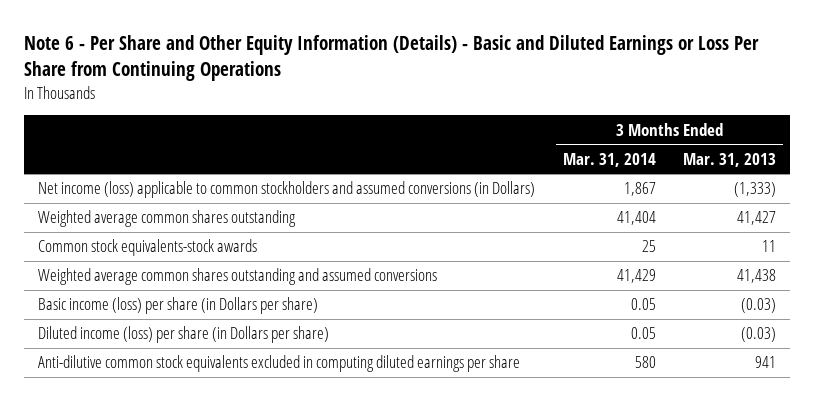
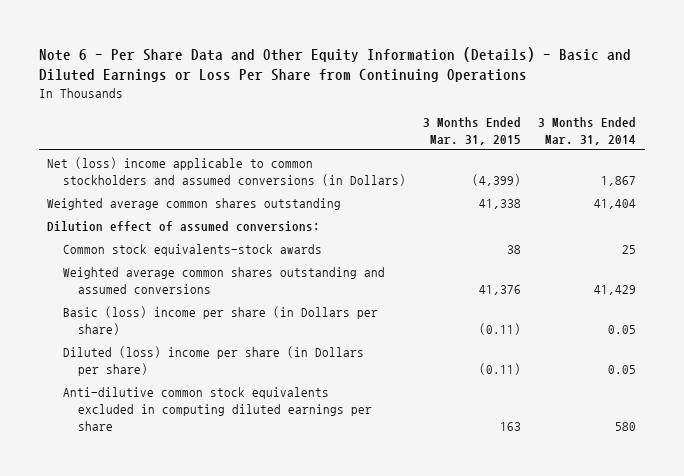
[24,35,760,82] Note 6 - Per Share and Other Equity Information (Details) - Basic and Diluted Earnings or Loss Per Share from Continuing Operations -> [38,46,631,83] Note 6 - Per Share Data and Other Equity Information (Details) - Basic and Diluted Earnings or Loss Per Share from Continuing Operations
[683,152,777,167] Mar. 31, 2013 -> none
none -> [423,116,522,145] 3 Months Ended Mar. 31, 2015
[38,181,536,199] Net income (loss) applicable to common stockholders and assumed conversions (in Dollars) -> [47,156,406,186] Net (loss) income applicable to common stockholders and assumed conversions (in Dollars)
none -> [47,220,321,232] Dilution effect of assumed conversions:
[38,297,319,315] Basic income (loss) per share (in Dollars per share) -> [62,305,378,335] Basic (loss) income per share (in Dollars per share)
[38,326,330,344] Diluted income (loss) per share (in Dollars per share) -> [62,345,364,376] Diluted (loss) income per share (in Dollars per share)

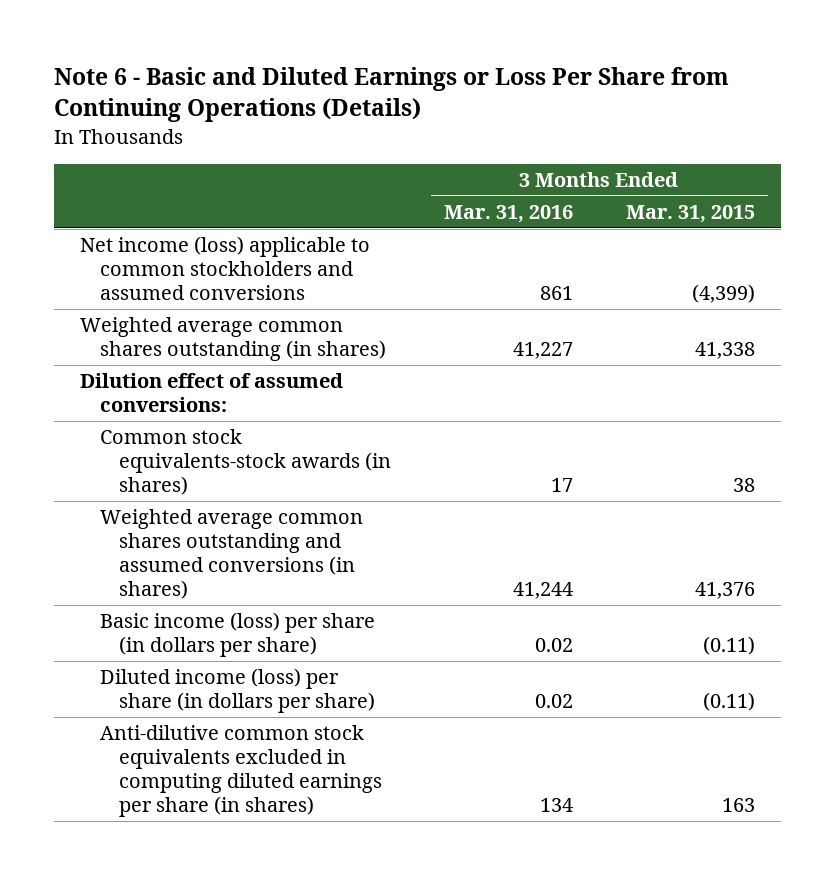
[38,46,631,83] Note 6 - Per Share Data and Other Equity Information (Details) - Basic and Diluted Earnings or Loss Per Share from Continuing Operations -> [53,67,729,123] Note 6 - Basic and Diluted Earnings or Loss Per Share from Continuing Operations (Details)
[538,116,637,145] 3 Months Ended Mar. 31, 2014 -> none
none -> [443,205,573,224] Mar. 31, 2016
[47,156,406,186] Net (loss) income applicable to common stockholders and assumed conversions (in Dollars) -> [79,236,370,301] Net income (loss) applicable to common stockholders and assumed conversions
[47,197,342,210] Weighted average common shares outstanding -> [79,317,386,362] Weighted average common shares outstanding (in shares)
[62,243,322,256] Common stock equivalents-stock awards -> [99,429,392,496] Common stock equivalents-stock awards (in shares)
[62,266,385,294] Weighted average common shares outstanding and assumed conversions -> [99,509,363,600] Weighted average common shares outstanding and assumed conversions (in shares)
[62,305,378,335] Basic (loss) income per share (in Dollars per share) -> [99,612,375,658] Basic income (loss) per share (in dollars per share)
[62,345,364,376] Diluted (loss) income per share (in Dollars per share) -> [99,668,376,714] Diluted income (loss) per share (in dollars per share)
[62,386,373,431] Anti-dilutive common stock equivalents excluded in computing diluted earnings per share -> [99,725,383,818] Anti-dilutive common stock equivalents excluded in computing diluted earnings per share (in shares)

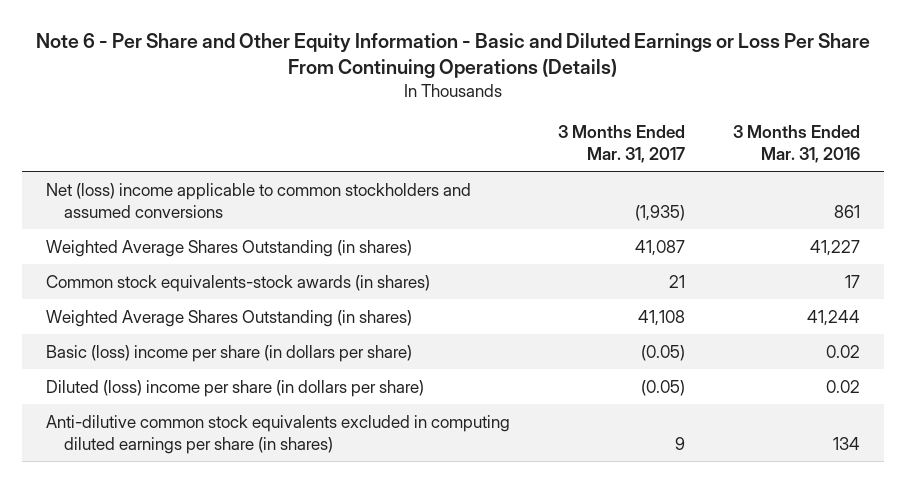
[53,67,729,123] Note 6 - Basic and Diluted Earnings or Loss Per Share from Continuing Operations (Details) -> [35,33,870,79] Note 6 - Per Share and Other Equity Information - Basic and Diluted Earnings or Loss Per Share From Continuing Operations (Details)
[625,205,755,224] Mar. 31, 2015 -> none
none -> [557,124,685,163] 3 Months Ended Mar. 31, 2017
[79,373,343,413] Dilution effect of assumed conversions: -> none
[79,236,370,301] Net income (loss) applicable to common stockholders and assumed conversions -> [45,182,471,218] Net (loss) income applicable to common stockholders and assumed conversions
[79,317,386,362] Weighted average common shares outstanding (in shares) -> [45,239,412,257] Weighted Average Shares Outstanding (in shares)
[99,509,363,600] Weighted average common shares outstanding and assumed conversions (in shares) -> [45,309,412,327] Weighted Average Shares Outstanding (in shares)
[99,612,375,658] Basic income (loss) per share (in dollars per share) -> [45,344,412,362] Basic (loss) income per share (in dollars per share)
[99,668,376,714] Diluted income (loss) per share (in dollars per share) -> [45,379,424,397] Diluted (loss) income per share (in dollars per share)

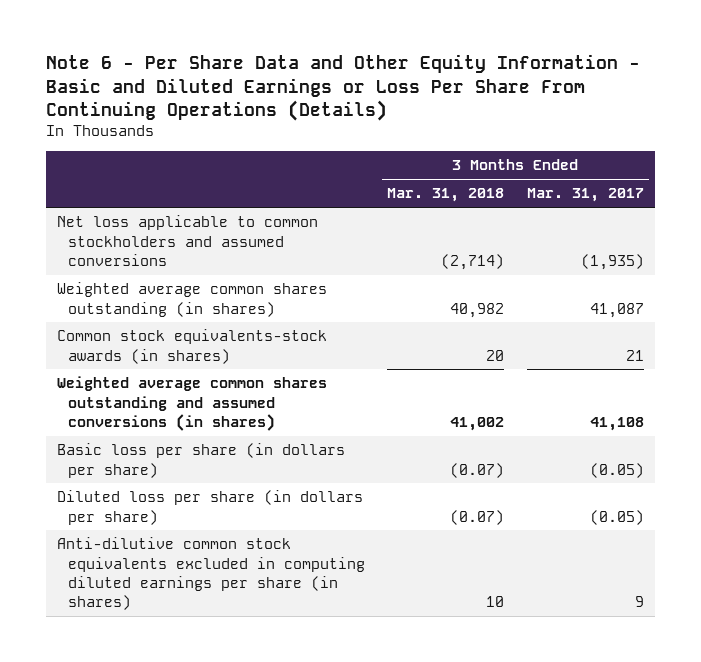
[35,33,870,79] Note 6 - Per Share and Other Equity Information - Basic and Diluted Earnings or Loss Per Share From Continuing Operations (Details) -> [45,54,640,121] Note 6 - Per Share Data and Other Equity Information - Basic and Diluted Earnings or Loss Per Share From Continuing Operations (Details)
[733,124,861,163] 3 Months Ended Mar. 31, 2016 -> none
none -> [387,188,505,203] Mar. 31, 2018
[45,182,471,218] Net (loss) income applicable to common stockholders and assumed conversions -> [57,215,319,266] Net loss applicable to common stockholders and assumed conversions
[45,239,412,257] Weighted Average Shares Outstanding (in shares) -> [57,282,328,317] Weighted average common shares outstanding (in shares)
[45,309,412,327] Weighted Average Shares Outstanding (in shares) -> [57,376,328,431] Weighted average common shares outstanding and assumed conversions (in shares)
[45,344,412,362] Basic (loss) income per share (in dollars per share) -> [57,443,346,478] Basic loss per share (in dollars per share)
[45,379,424,397] Diluted (loss) income per share (in dollars per share) -> [57,490,364,525] Diluted loss per share (in dollars per share)

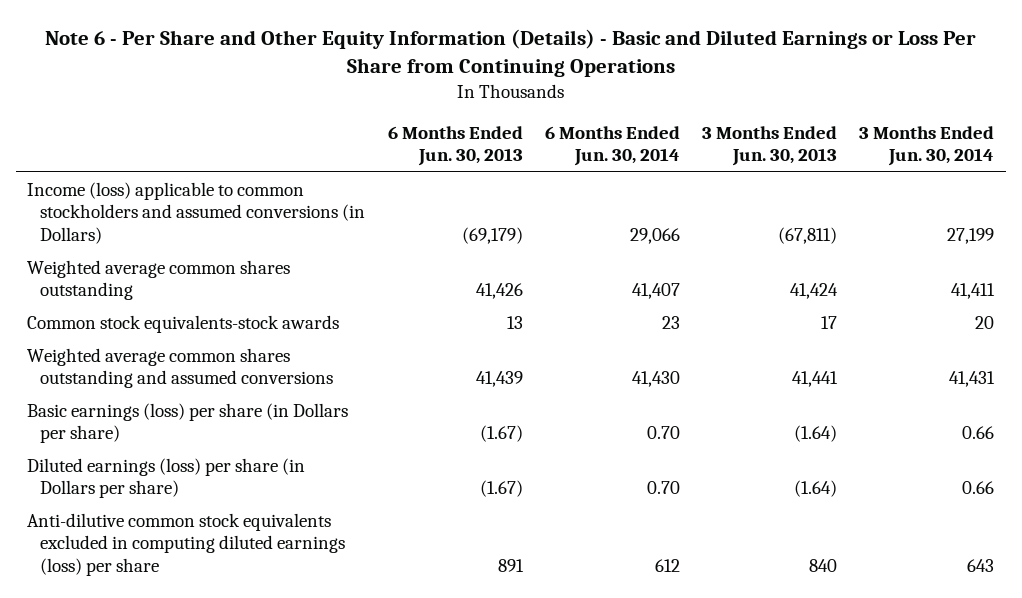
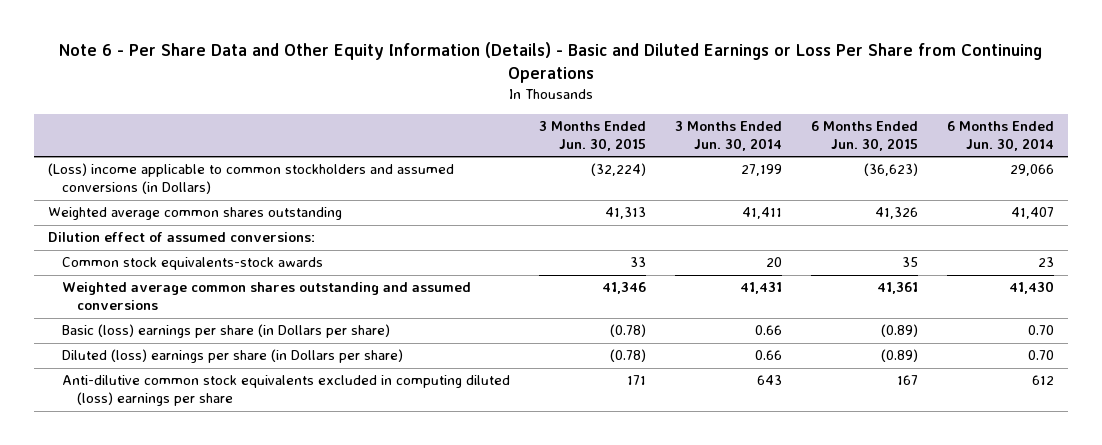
[44,28,976,78] Note 6 - Per Share and Other Equity Information (Details) - Basic and Diluted Earnings or Loss Per Share from Continuing Operations -> [59,42,1043,84] Note 6 - Per Share Data and Other Equity Information (Details) - Basic and Diluted Earnings or Loss Per Share from Continuing Operations
[387,125,523,167] 6 Months Ended Jun. 30, 2013 -> none
[702,125,838,167] 3 Months Ended Jun. 30, 2013 -> none
none -> [539,121,647,151] 3 Months Ended Jun. 30, 2015
none -> [811,121,919,151] 6 Months Ended Jun. 30, 2015
[27,181,366,244] Income (loss) applicable to common stockholders and assumed conversions (in Dollars) -> [48,163,455,195] (Loss) income applicable to common stockholders and assumed conversions (in Dollars)
none -> [48,232,316,243] Dilution effect of assumed conversions:
[27,402,349,444] Basic earnings (loss) per share (in Dollars per share) -> [62,324,391,339] Basic (loss) earnings per share (in Dollars per share)
[27,457,306,499] Diluted earnings (loss) per share (in Dollars per share) -> [62,349,404,364] Diluted (loss) earnings per share (in Dollars per share)
[27,512,346,576] Anti-dilutive common stock equivalents excluded in computing diluted earnings (loss) per share -> [62,375,511,407] Anti-dilutive common stock equivalents excluded in computing diluted (loss) earnings per share

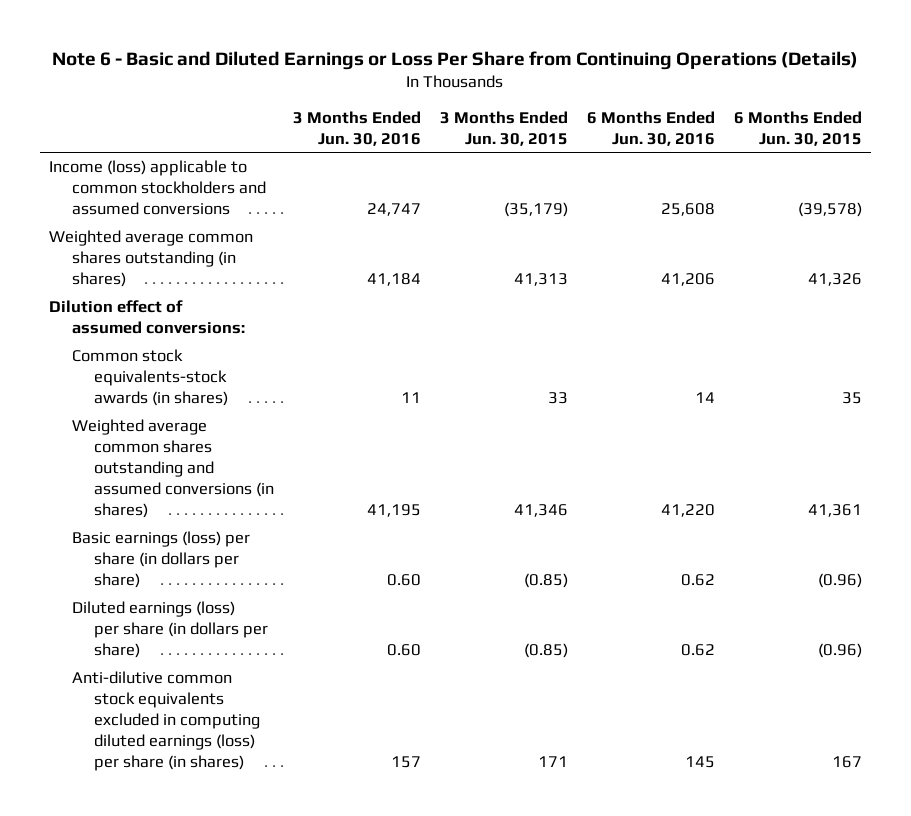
[59,42,1043,84] Note 6 - Per Share Data and Other Equity Information (Details) - Basic and Diluted Earnings or Loss Per Share from Continuing Operations -> [52,50,859,70] Note 6 - Basic and Diluted Earnings or Loss Per Share from Continuing Operations (Details)
[675,121,783,151] 3 Months Ended Jun. 30, 2014 -> none
[946,121,1054,151] 6 Months Ended Jun. 30, 2014 -> none
none -> [293,110,422,146] 3 Months Ended Jun. 30, 2016
none -> [586,110,715,146] 6 Months Ended Jun. 30, 2016
[48,163,455,195] (Loss) income applicable to common stockholders and assumed conversions (in Dollars) -> [49,160,266,216] Income (loss) applicable to common stockholders and assumed conversions
[591,163,647,177] (32,224) -> [503,202,568,218] (35,179)
[864,163,919,177] (36,623) -> [797,202,862,218] (39,578)
[48,207,343,221] Weighted average common shares outstanding -> [49,230,254,288] Weighted average common shares outstanding (in shares)
[62,257,324,271] Common stock equivalents-stock awards -> [71,349,229,407] Common stock equivalents-stock awards (in shares)
[62,282,472,311] Weighted average common shares outstanding and assumed conversions -> [71,419,275,519] Weighted average common shares outstanding and assumed conversions (in shares)
[62,324,391,339] Basic (loss) earnings per share (in Dollars per share) -> [71,531,250,589] Basic earnings (loss) per share (in dollars per share)
[610,324,647,338] (0.78) -> [523,573,568,589] (0.85)
[881,324,919,338] (0.89) -> [817,573,862,589] (0.96)
[62,349,404,364] Diluted (loss) earnings per share (in Dollars per share) -> [71,601,269,659] Diluted earnings (loss) per share (in dollars per share)
[610,349,647,363] (0.78) -> [523,643,568,659] (0.85)
[881,349,919,363] (0.89) -> [817,643,862,659] (0.96)
[62,375,511,407] Anti-dilutive common stock equivalents excluded in computing diluted (loss) earnings per share -> [71,671,261,772] Anti-dilutive common stock equivalents excluded in computing diluted earnings (loss) per share (in shares)

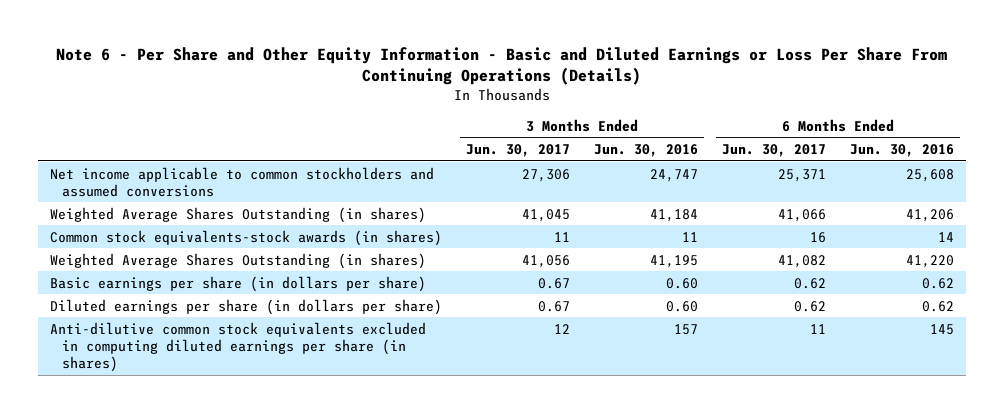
[52,50,859,70] Note 6 - Basic and Diluted Earnings or Loss Per Share from Continuing Operations (Details) -> [55,46,947,86] Note 6 - Per Share and Other Equity Information - Basic and Diluted Earnings or Loss Per Share From Continuing Operations (Details)
[439,110,568,146] 3 Months Ended Jun. 30, 2015 -> none
[733,110,862,146] 6 Months Ended Jun. 30, 2015 -> none
none -> [465,144,570,158] Jun. 30, 2017
none -> [721,144,826,158] Jun. 30, 2017
[49,300,245,335] Dilution effect of assumed conversions: -> none
[49,160,266,216] Income (loss) applicable to common stockholders and assumed conversions -> [49,166,434,197] Net income applicable to common stockholders and assumed conversions
[49,230,254,288] Weighted average common shares outstanding (in shares) -> [49,206,426,223] Weighted Average Shares Outstanding (in shares)
[71,419,275,519] Weighted average common shares outstanding and assumed conversions (in shares) -> [49,252,426,269] Weighted Average Shares Outstanding (in shares)
[71,531,250,589] Basic earnings (loss) per share (in dollars per share) -> [49,275,426,292] Basic earnings per share (in dollars per share)
[71,601,269,659] Diluted earnings (loss) per share (in dollars per share) -> [49,298,442,315] Diluted earnings per share (in dollars per share)
[71,671,261,772] Anti-dilutive common stock equivalents excluded in computing diluted earnings (loss) per share (in shares) -> [49,321,426,372] Anti-dilutive common stock equivalents excluded in computing diluted earnings per share (in shares)

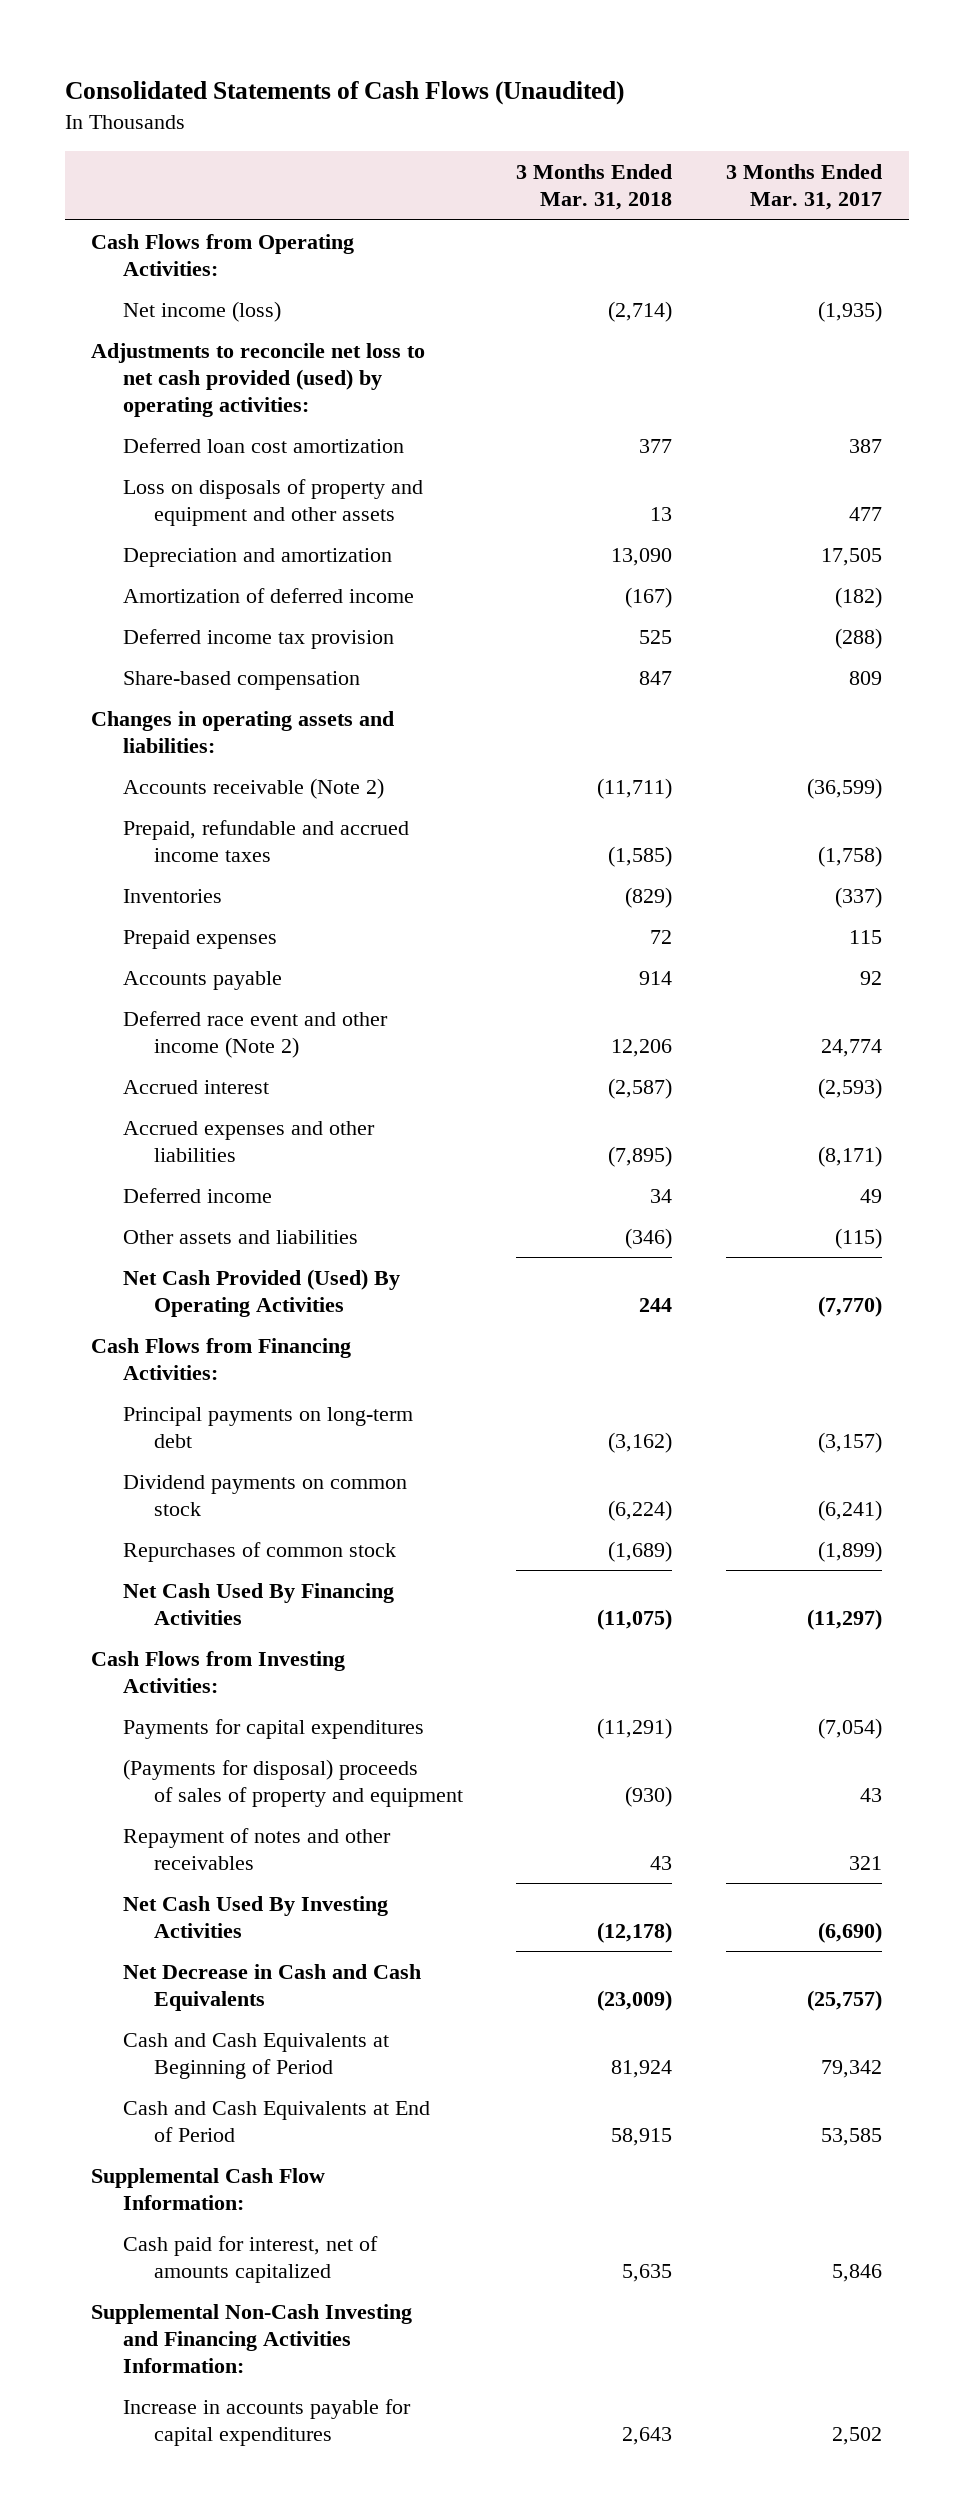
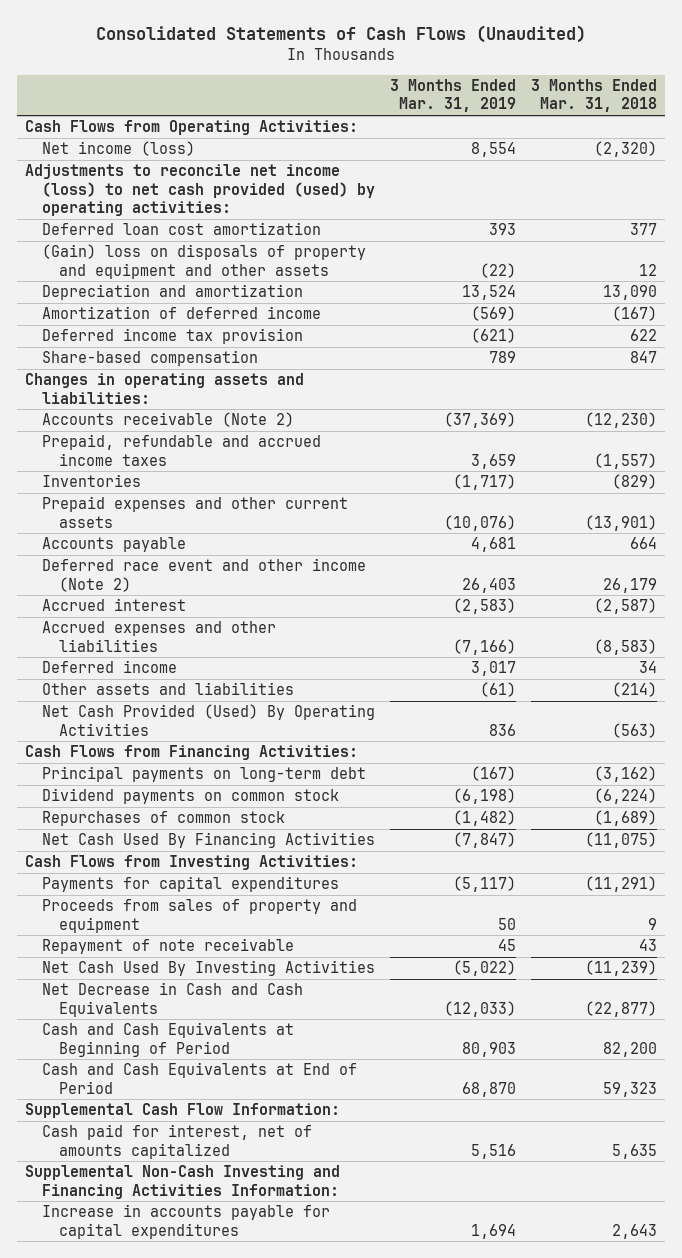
[725,164,882,211] 3 Months Ended Mar. 31, 2017 -> none
none -> [390,79,517,113] 3 Months Ended Mar. 31, 2019
[608,300,673,322] (2,714) -> [594,141,658,158] (2,320)
[91,342,426,417] Adjustments to reconcile net loss to net cash provided (used) by operating activities: -> [25,164,376,216] Adjustments to reconcile net income (loss) to net cash provided (used) by operating activities:
[122,478,423,526] Loss on disposals of property and equipment and other assets -> [42,244,367,279] (Gain) loss on disposals of property and equipment and other assets
[650,506,673,521] 13 -> [639,263,658,276] 12
[639,629,673,644] 525 -> [630,329,658,342] 622
[597,777,673,799] (11,711) -> [585,412,658,429] (12,230)
[608,845,673,867] (1,585) -> [594,452,658,469] (1,557)
[122,929,277,949] Prepaid expenses -> none
none -> [42,496,349,528] Prepaid expenses and other current assets
[639,970,673,985] 914 -> [630,537,658,550] 664
[611,1038,673,1057] 12,206 -> [603,577,658,593] 26,179
[608,1145,673,1167] (7,895) -> [594,638,658,655] (8,583)
[625,1227,673,1249] (346) -> [612,682,658,698] (214)
[639,1297,673,1312] 244 -> [612,722,658,738] (563)
[122,1758,463,1807] (Payments for disposal) proceeds of sales of property and equipment -> [42,899,358,933] Proceeds from sales of property and equipment
[625,1785,673,1807] (930) -> [648,917,658,930] 9
[122,1827,391,1870] Repayment of notes and other receivables -> [42,938,295,955] Repayment of note receivable
[597,1921,673,1943] (12,178) -> [585,960,658,977] (11,239)
[597,1989,673,2011] (23,009) -> [585,1000,658,1017] (22,877)
[611,2059,673,2078] 81,924 -> [603,1041,658,1057] 82,200
[611,2127,673,2146] 58,915 -> [603,1081,658,1097] 59,323

